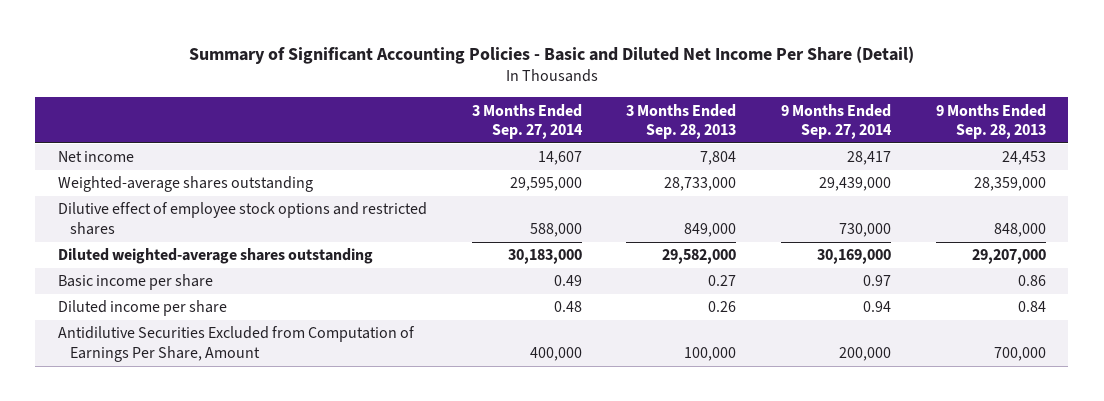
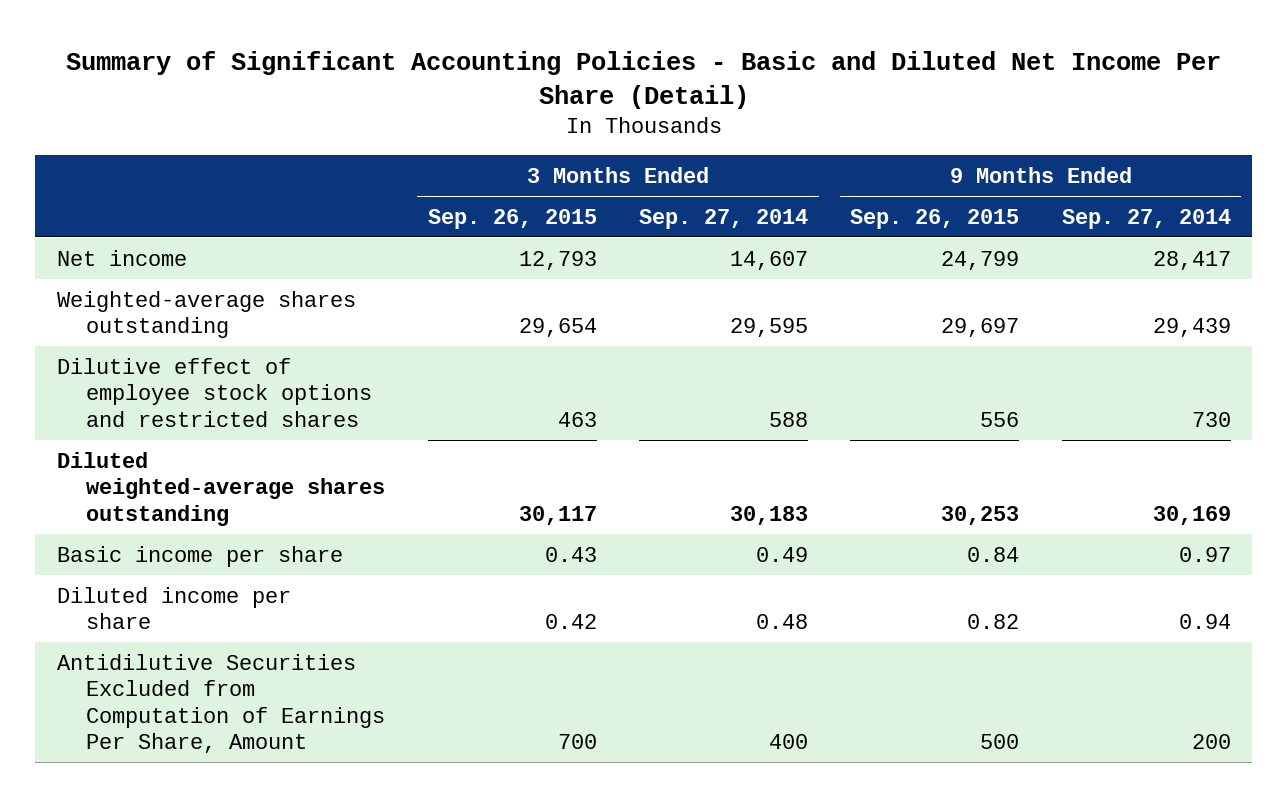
[626,103,737,140] 3 Months Ended Sep. 28, 2013 -> none
[935,103,1046,140] 9 Months Ended Sep. 28, 2013 -> none
none -> [427,208,597,229] Sep. 26, 2015
none -> [850,208,1020,229] Sep. 26, 2015
[509,177,582,192] 29,595,000 -> [729,318,808,338] 29,595
[819,177,892,192] 29,439,000 -> [1152,318,1231,338] 29,439
[529,222,582,237] 588,000 -> [768,411,808,427] 588
[839,222,892,237] 730,000 -> [1191,411,1231,427] 730
[507,249,582,265] 30,183,000 -> [729,505,808,525] 30,183
[817,249,892,265] 30,169,000 -> [1152,505,1231,525] 30,169
[529,346,582,361] 400,000 -> [768,734,808,750] 400
[839,346,892,361] 200,000 -> [1191,734,1231,750] 200

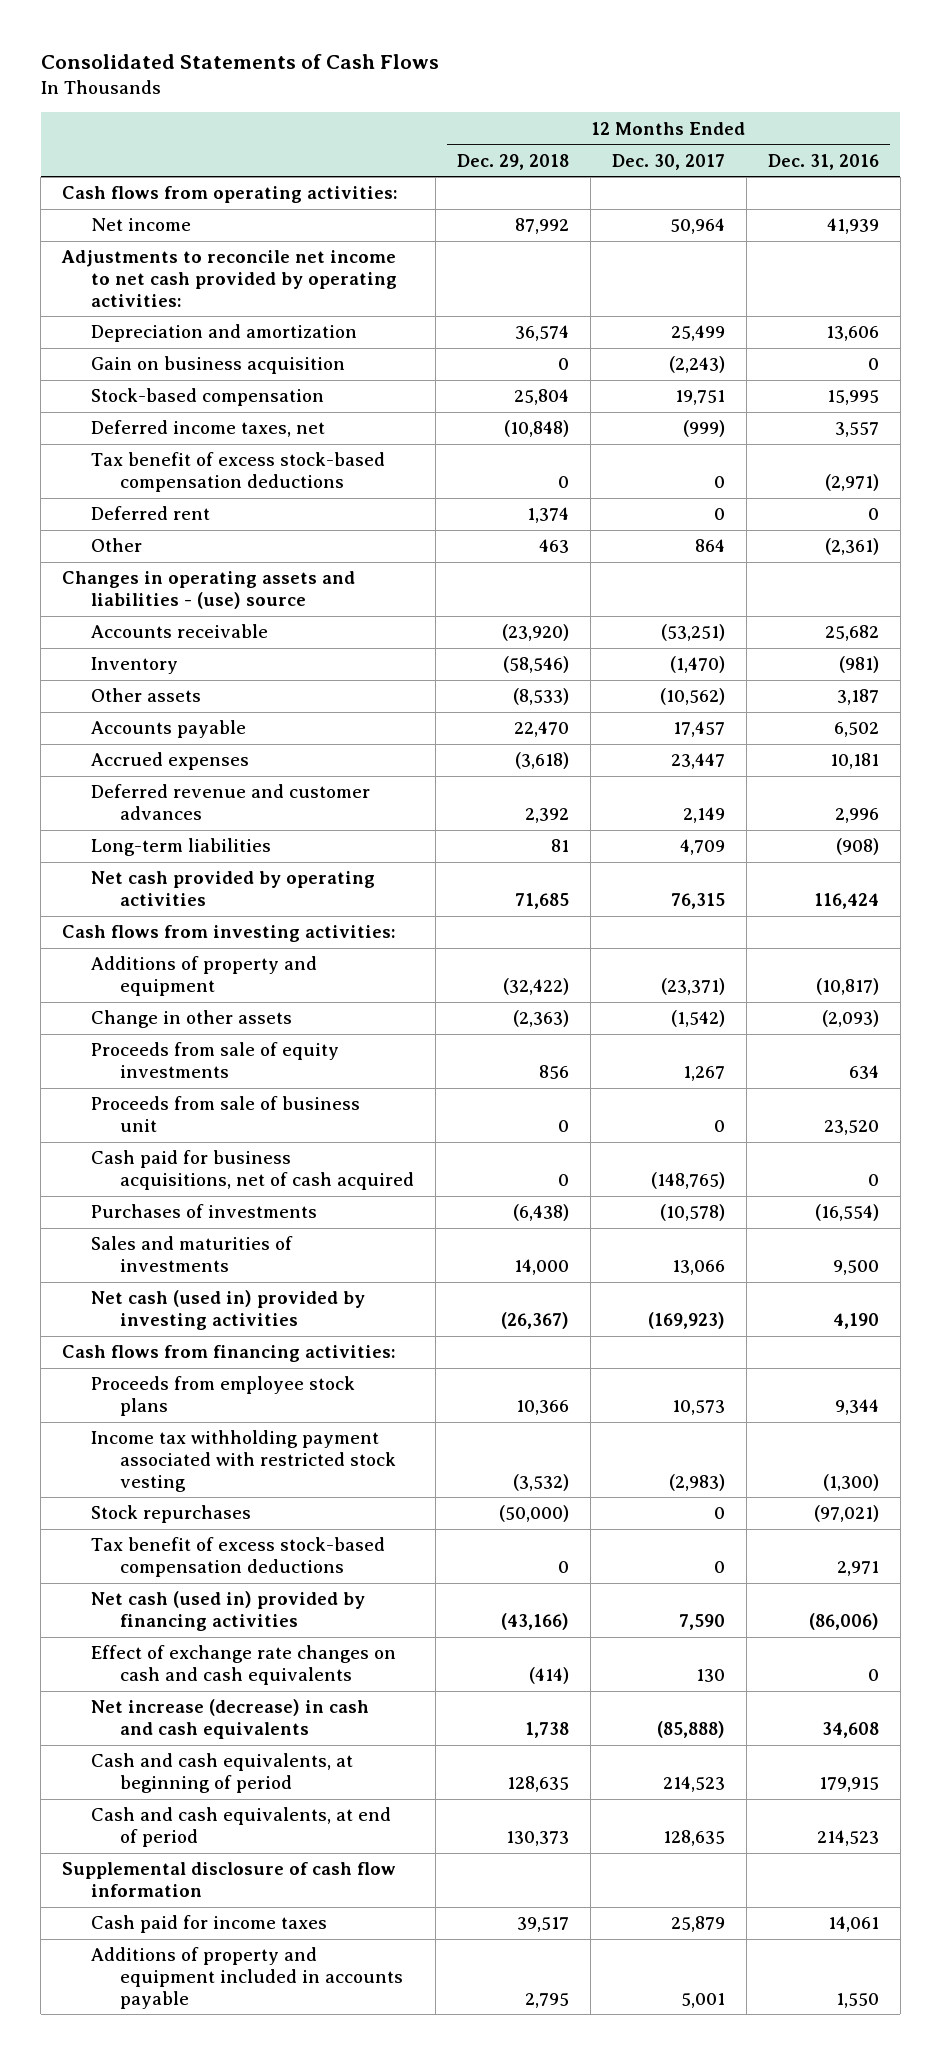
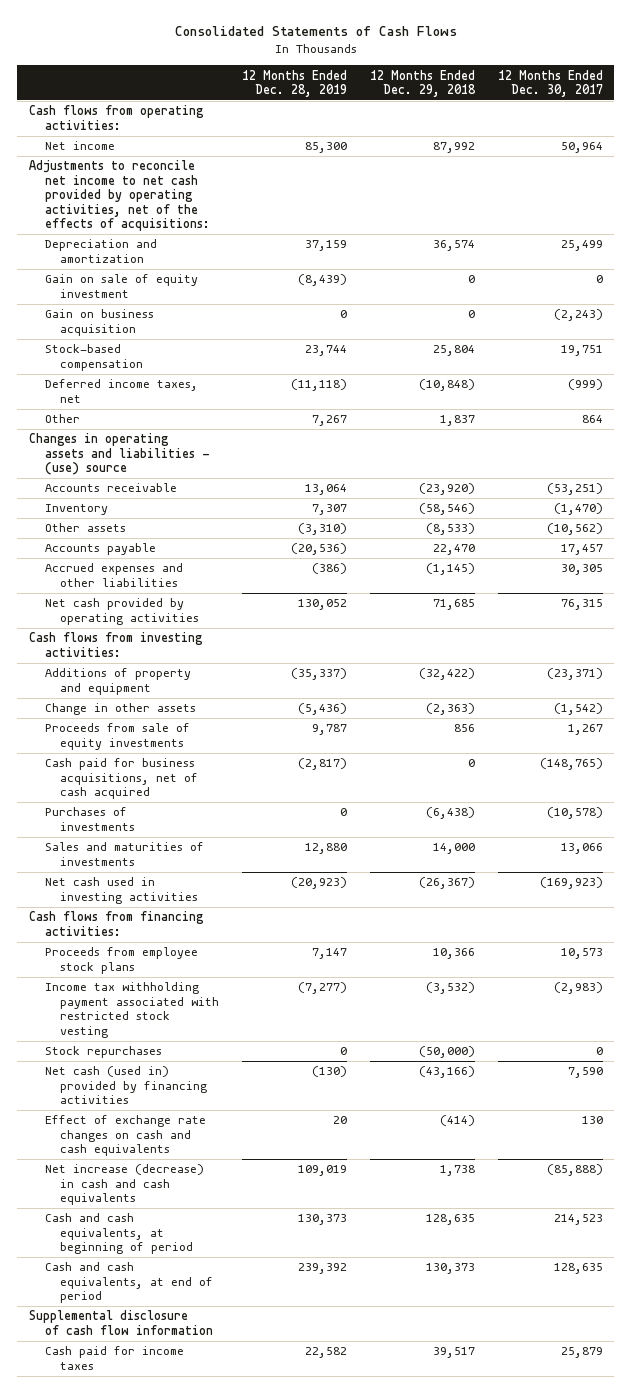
[767,153,879,170] Dec. 31, 2016 -> none
none -> [242,69,348,98] 12 Months Ended Dec. 28, 2019
[61,250,398,307] Adjustments to reconcile net income to net cash provided by operating activities: -> [28,160,210,232] Adjustments to reconcile net income to net cash provided by operating activities, net of the effects of acquisitions:
none -> [44,274,198,298] Gain on sale of equity investment
[91,452,386,493] Tax benefit of excess stock-based compensation deductions -> none
[91,506,211,521] Deferred rent -> none
[539,539,570,554] 463 -> [440,415,476,427] 1,837
[91,784,371,821] Deferred revenue and customer advances -> none
[91,838,272,857] Long-term liabilities -> none
[91,752,250,771] Accrued expenses -> [44,563,183,587] Accrued expenses and other liabilities
[515,752,570,770] (3,618) -> [426,563,476,576] (1,145)
[671,753,726,770] 23,447 -> [560,564,603,576] 30,305
[91,1096,361,1133] Proceeds from sale of business unit -> none
[91,1290,366,1331] Net cash (used in) provided by investing activities -> [44,877,199,904] Net cash used in investing activities
[91,1537,386,1578] Tax benefit of excess stock-based compensation deductions -> none
[91,1947,404,2009] Additions of property and equipment included in accounts payable -> none

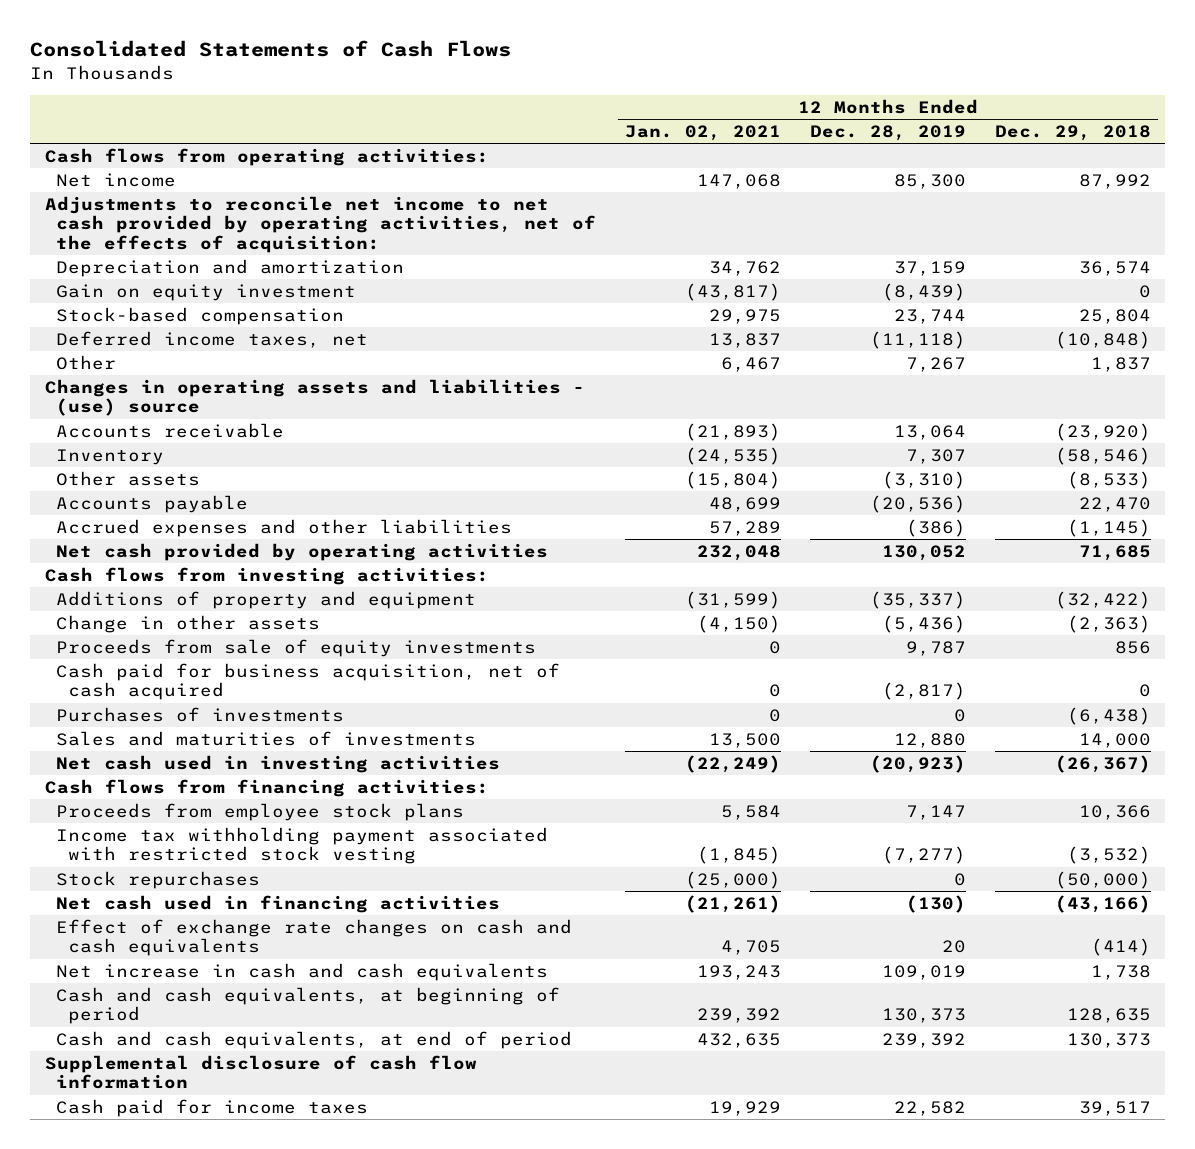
[497,69,603,98] 12 Months Ended Dec. 30, 2017 -> none
none -> [625,124,782,141] Jan. 02, 2021
[28,160,210,232] Adjustments to reconcile net income to net cash provided by operating activities, net of the effects of acquisitions: -> [44,195,597,253] Adjustments to reconcile net income to net cash provided by operating activities, net of the effects of acquisition:
[44,309,154,336] Gain on business acquisition -> none
[44,274,198,298] Gain on sale of equity investment -> [56,283,357,301] Gain on equity investment
[44,758,199,800] Cash paid for business acquisitions, net of cash acquired -> [56,662,561,701] Cash paid for business acquisition, net of cash acquired
[44,1066,208,1105] Net cash (used in) provided by financing activities -> [56,894,501,913] Net cash used in financing activities
[44,1164,204,1206] Net increase (decrease) in cash and cash equivalents -> [56,962,549,981] Net increase in cash and cash equivalents

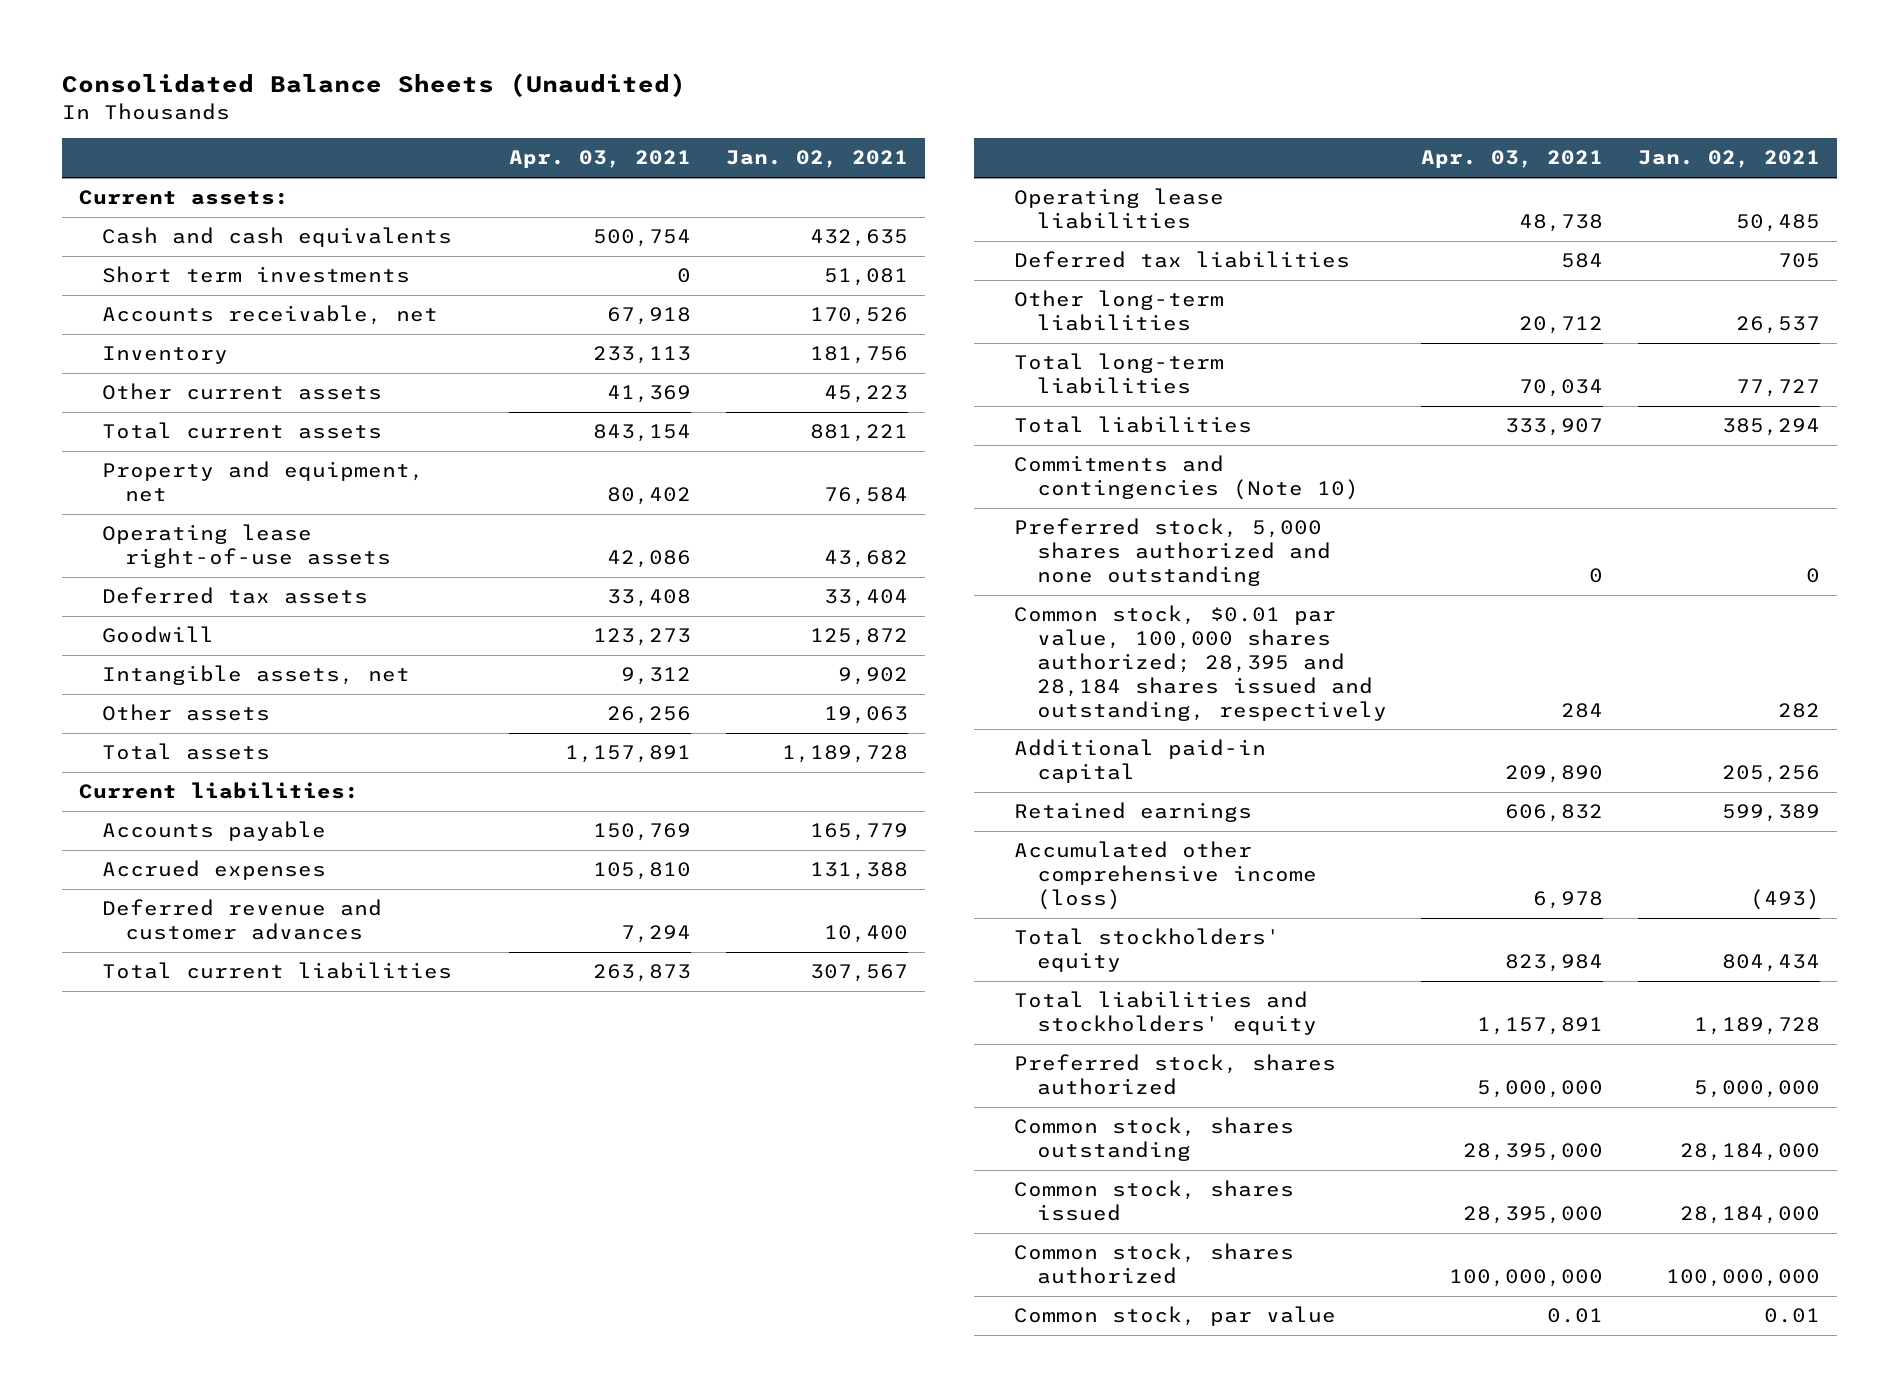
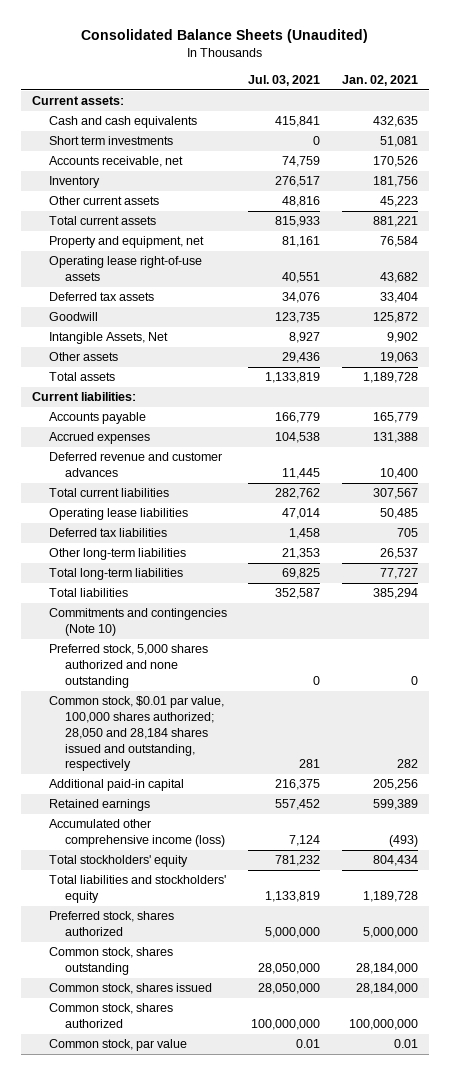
[509,150,692,169] Apr. 03, 2021 -> none
none -> [248,74,321,86] Jul. 03, 2021
[101,665,410,686] Intangible assets, net -> [48,332,168,345] Intangible Assets, Net
[1014,605,1387,721] Common stock, $0.01 par value, 100,000 shares authorized; 28,395 and 28,184 shares issued and outstanding, respectively -> [48,696,224,772] Common stock, $0.01 par value, 100,000 shares authorized; 28,050 and 28,184 shares issued and outstanding, respectively

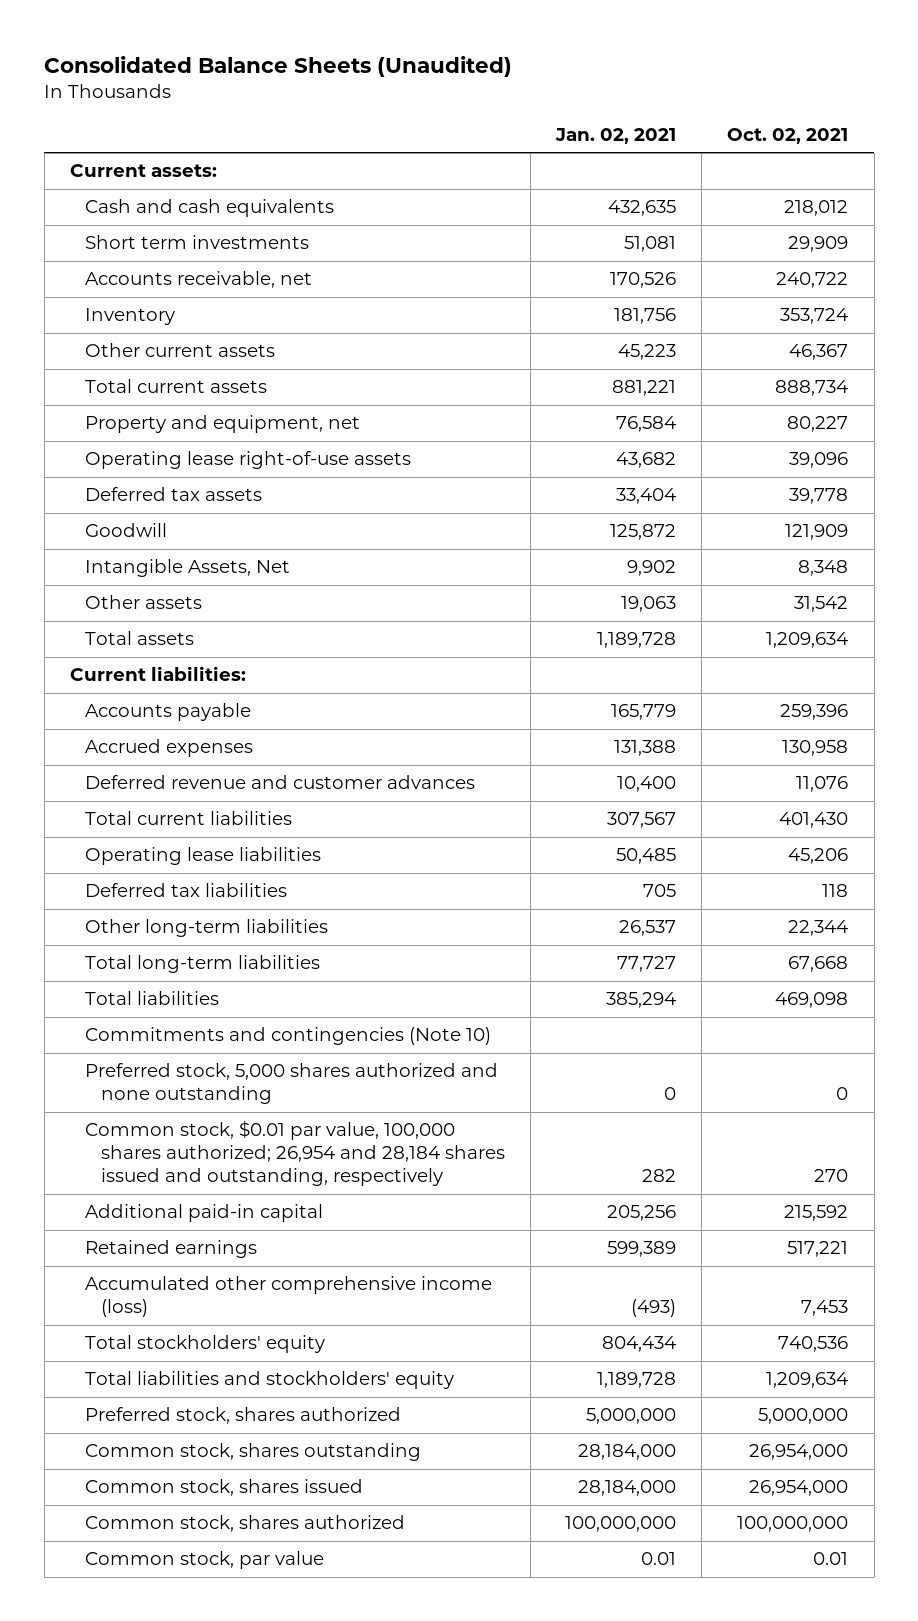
[248,74,321,86] Jul. 03, 2021 -> none
none -> [727,127,849,144] Oct. 02, 2021
[48,696,224,772] Common stock, $0.01 par value, 100,000 shares authorized; 28,050 and 28,184 shares issued and outstanding, respectively -> [85,1120,505,1187] Common stock, $0.01 par value, 100,000 shares authorized; 26,954 and 28,184 shares issued and outstanding, respectively

